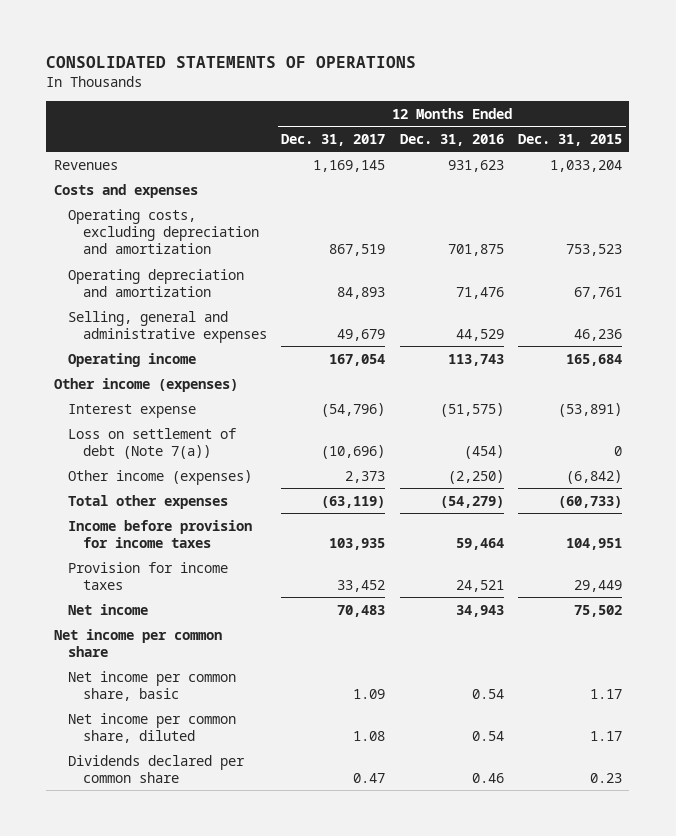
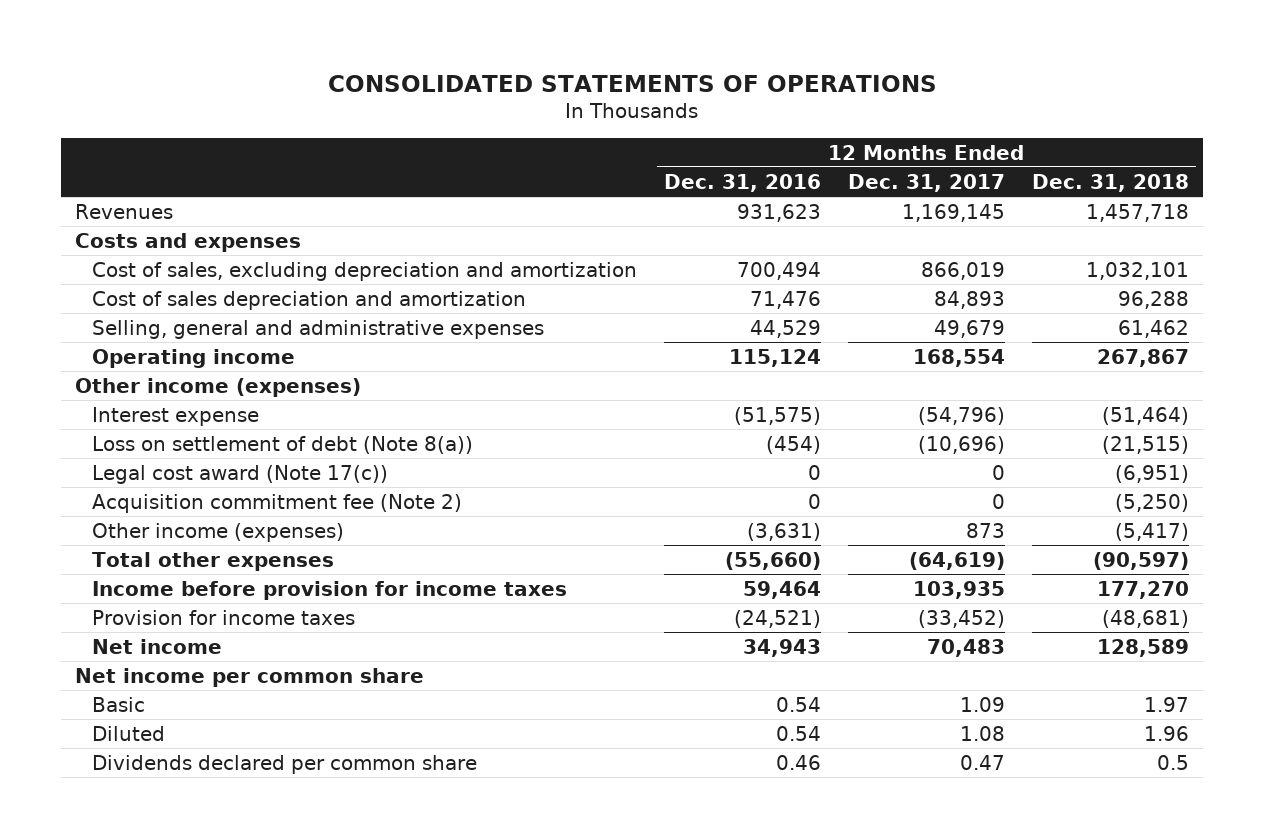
[518,133,623,146] Dec. 31, 2015 -> none
none -> [1032,173,1190,192] Dec. 31, 2018
[68,208,260,255] Operating costs, excluding depreciation and amortization -> [91,261,637,281] Cost of sales, excluding depreciation and amortization
[329,244,386,257] 867,519 -> [920,261,1005,280] 866,019
[447,244,504,257] 701,875 -> [736,261,821,280] 700,494
[68,268,245,297] Operating depreciation and amortization -> [91,290,526,310] Cost of sales depreciation and amortization
[329,353,386,366] 167,054 -> [912,348,1005,367] 168,554
[447,353,504,366] 113,743 -> [728,348,821,367] 115,124
[68,427,237,459] Loss on settlement of debt (Note 7(a)) -> [91,435,473,454] Loss on settlement of debt (Note 8(a))
none -> [91,464,388,484] Legal cost award (Note 17(c))
none -> [91,493,462,513] Acquisition commitment fee (Note 2)
[345,470,386,483] 2,373 -> [965,522,1005,538] 873
[447,469,504,484] (2,250) -> [746,522,821,541] (3,631)
[321,495,386,508] (63,119) -> [908,551,1005,570] (64,619)
[439,495,504,508] (54,279) -> [724,551,821,570] (55,660)
[337,579,386,592] 33,452 -> [917,609,1005,628] (33,452)
[455,579,504,592] 24,521 -> [733,609,821,628] (24,521)
[68,670,237,701] Net income per common share, basic -> [91,696,145,712] Basic
[68,712,237,743] Net income per common share, diluted -> [91,725,165,741] Diluted

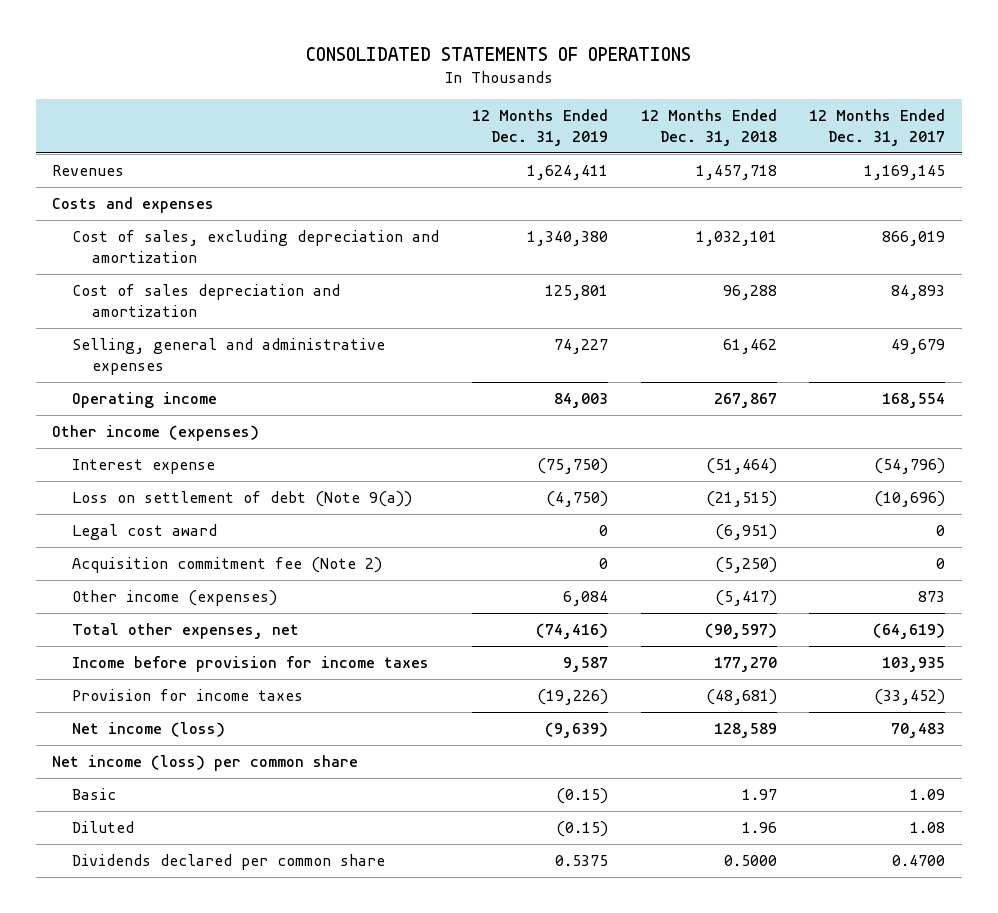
[663,173,821,192] Dec. 31, 2016 -> none
none -> [471,109,608,146] 12 Months Ended Dec. 31, 2019
[91,435,473,454] Loss on settlement of debt (Note 8(a)) -> [72,491,413,508] Loss on settlement of debt (Note 9(a))
[91,464,388,484] Legal cost award (Note 17(c)) -> [72,524,218,541] Legal cost award
[91,551,334,571] Total other expenses -> [72,623,300,640] Total other expenses, net
[91,638,222,654] Net income -> [72,722,226,738] Net income (loss)
[74,667,424,687] Net income per common share -> [52,755,359,772] Net income (loss) per common share
[959,754,1005,770] 0.47 -> [892,855,946,867] 0.4700
[1157,754,1190,770] 0.5 -> [723,855,777,867] 0.5000

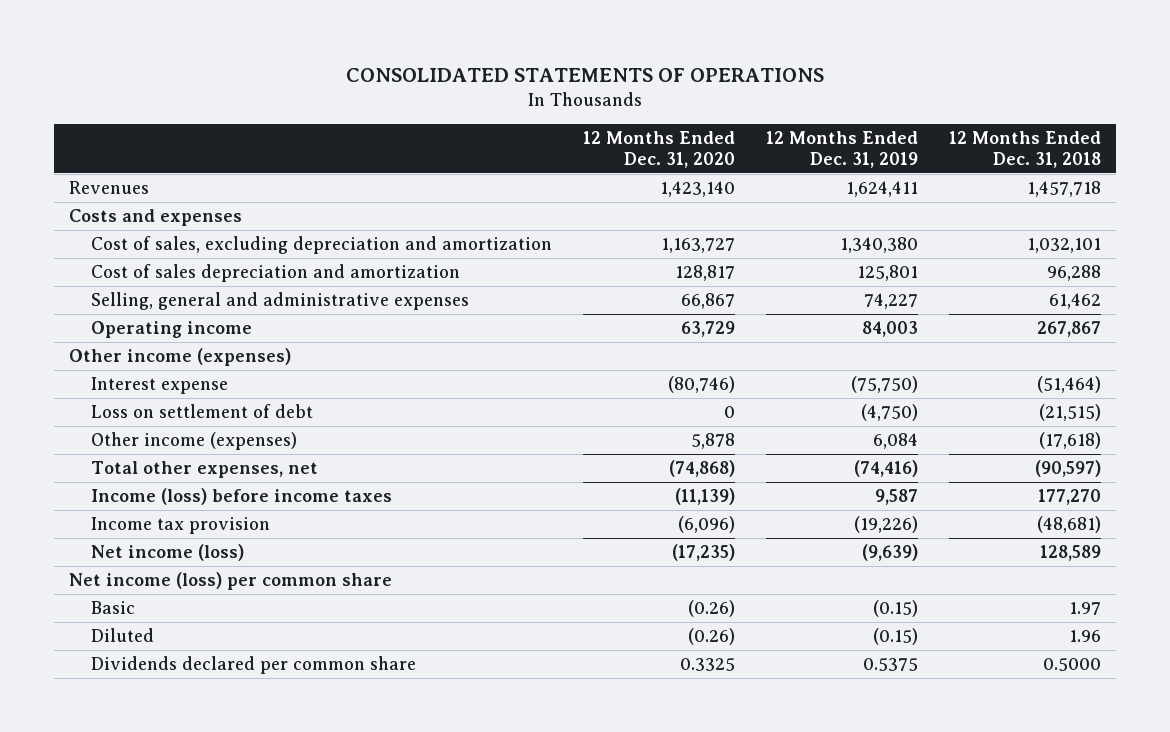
[809,109,946,146] 12 Months Ended Dec. 31, 2017 -> none
none -> [583,130,736,168] 12 Months Ended Dec. 31, 2020
[72,524,218,541] Legal cost award -> none
[72,557,383,574] Acquisition commitment fee (Note 2) -> none
[72,491,413,508] Loss on settlement of debt (Note 9(a)) -> [91,404,314,419] Loss on settlement of debt
[714,590,777,607] (5,417) -> [1038,432,1101,450] (17,618)
[72,656,430,673] Income before provision for income taxes -> [91,488,393,506] Income (loss) before income taxes
[72,689,304,702] Provision for income taxes -> [91,517,271,535] Income tax provision

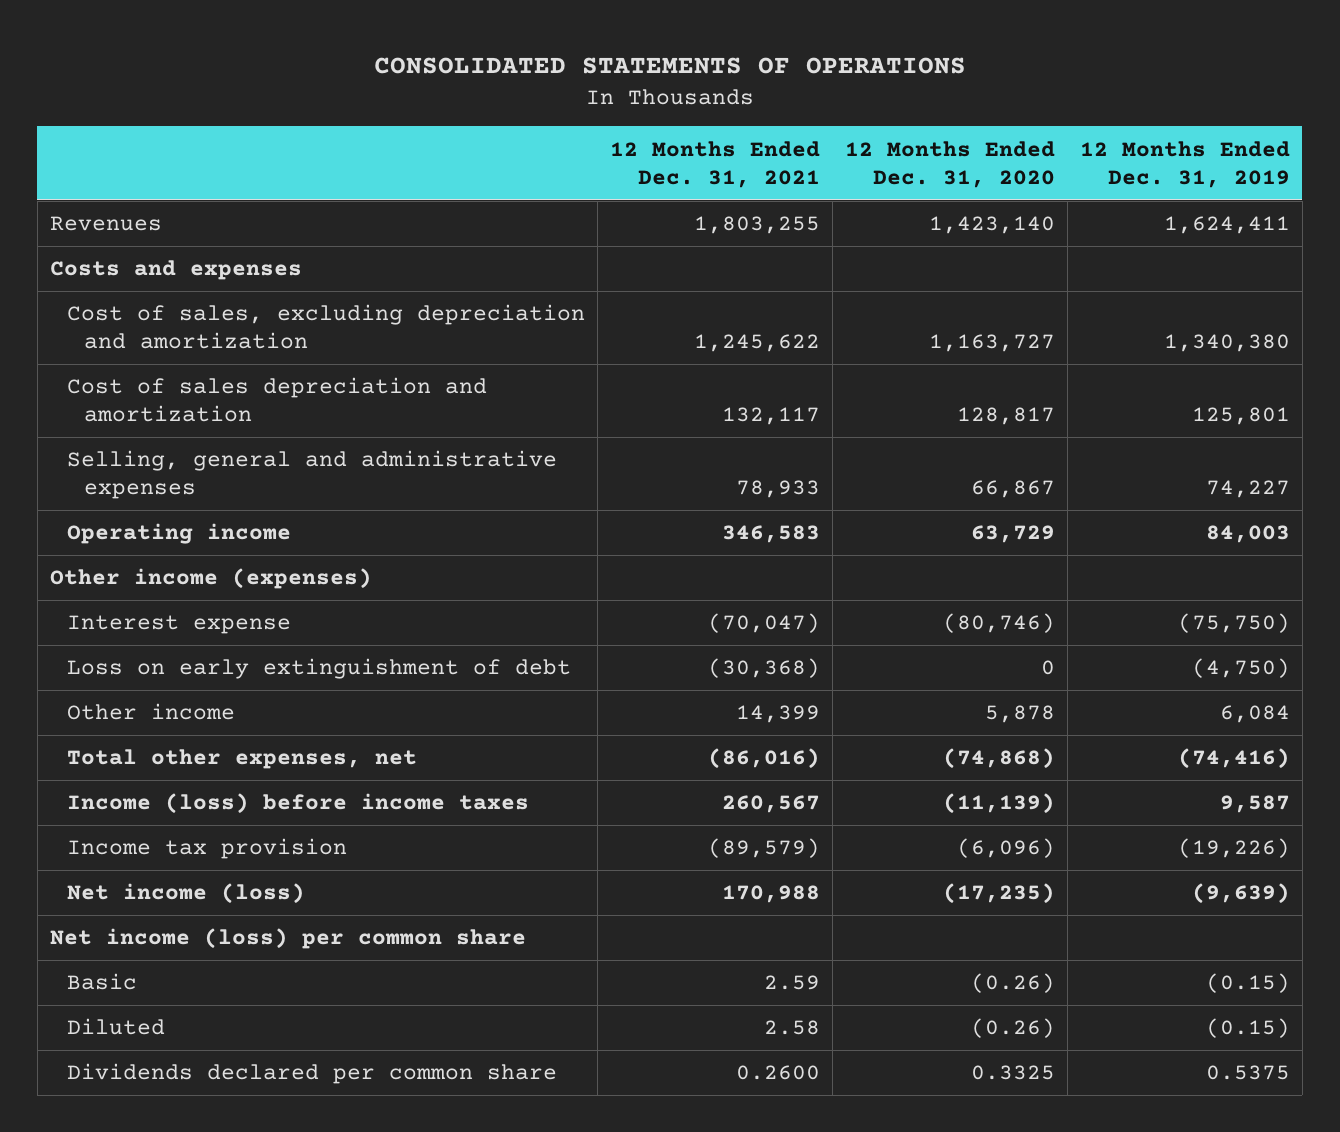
[948,130,1101,168] 12 Months Ended Dec. 31, 2018 -> none
none -> [610,140,821,188] 12 Months Ended Dec. 31, 2021
[91,404,314,419] Loss on settlement of debt -> [67,658,572,680] Loss on early extinguishment of debt
[91,432,298,451] Other income (expenses) -> [67,703,236,721] Other income

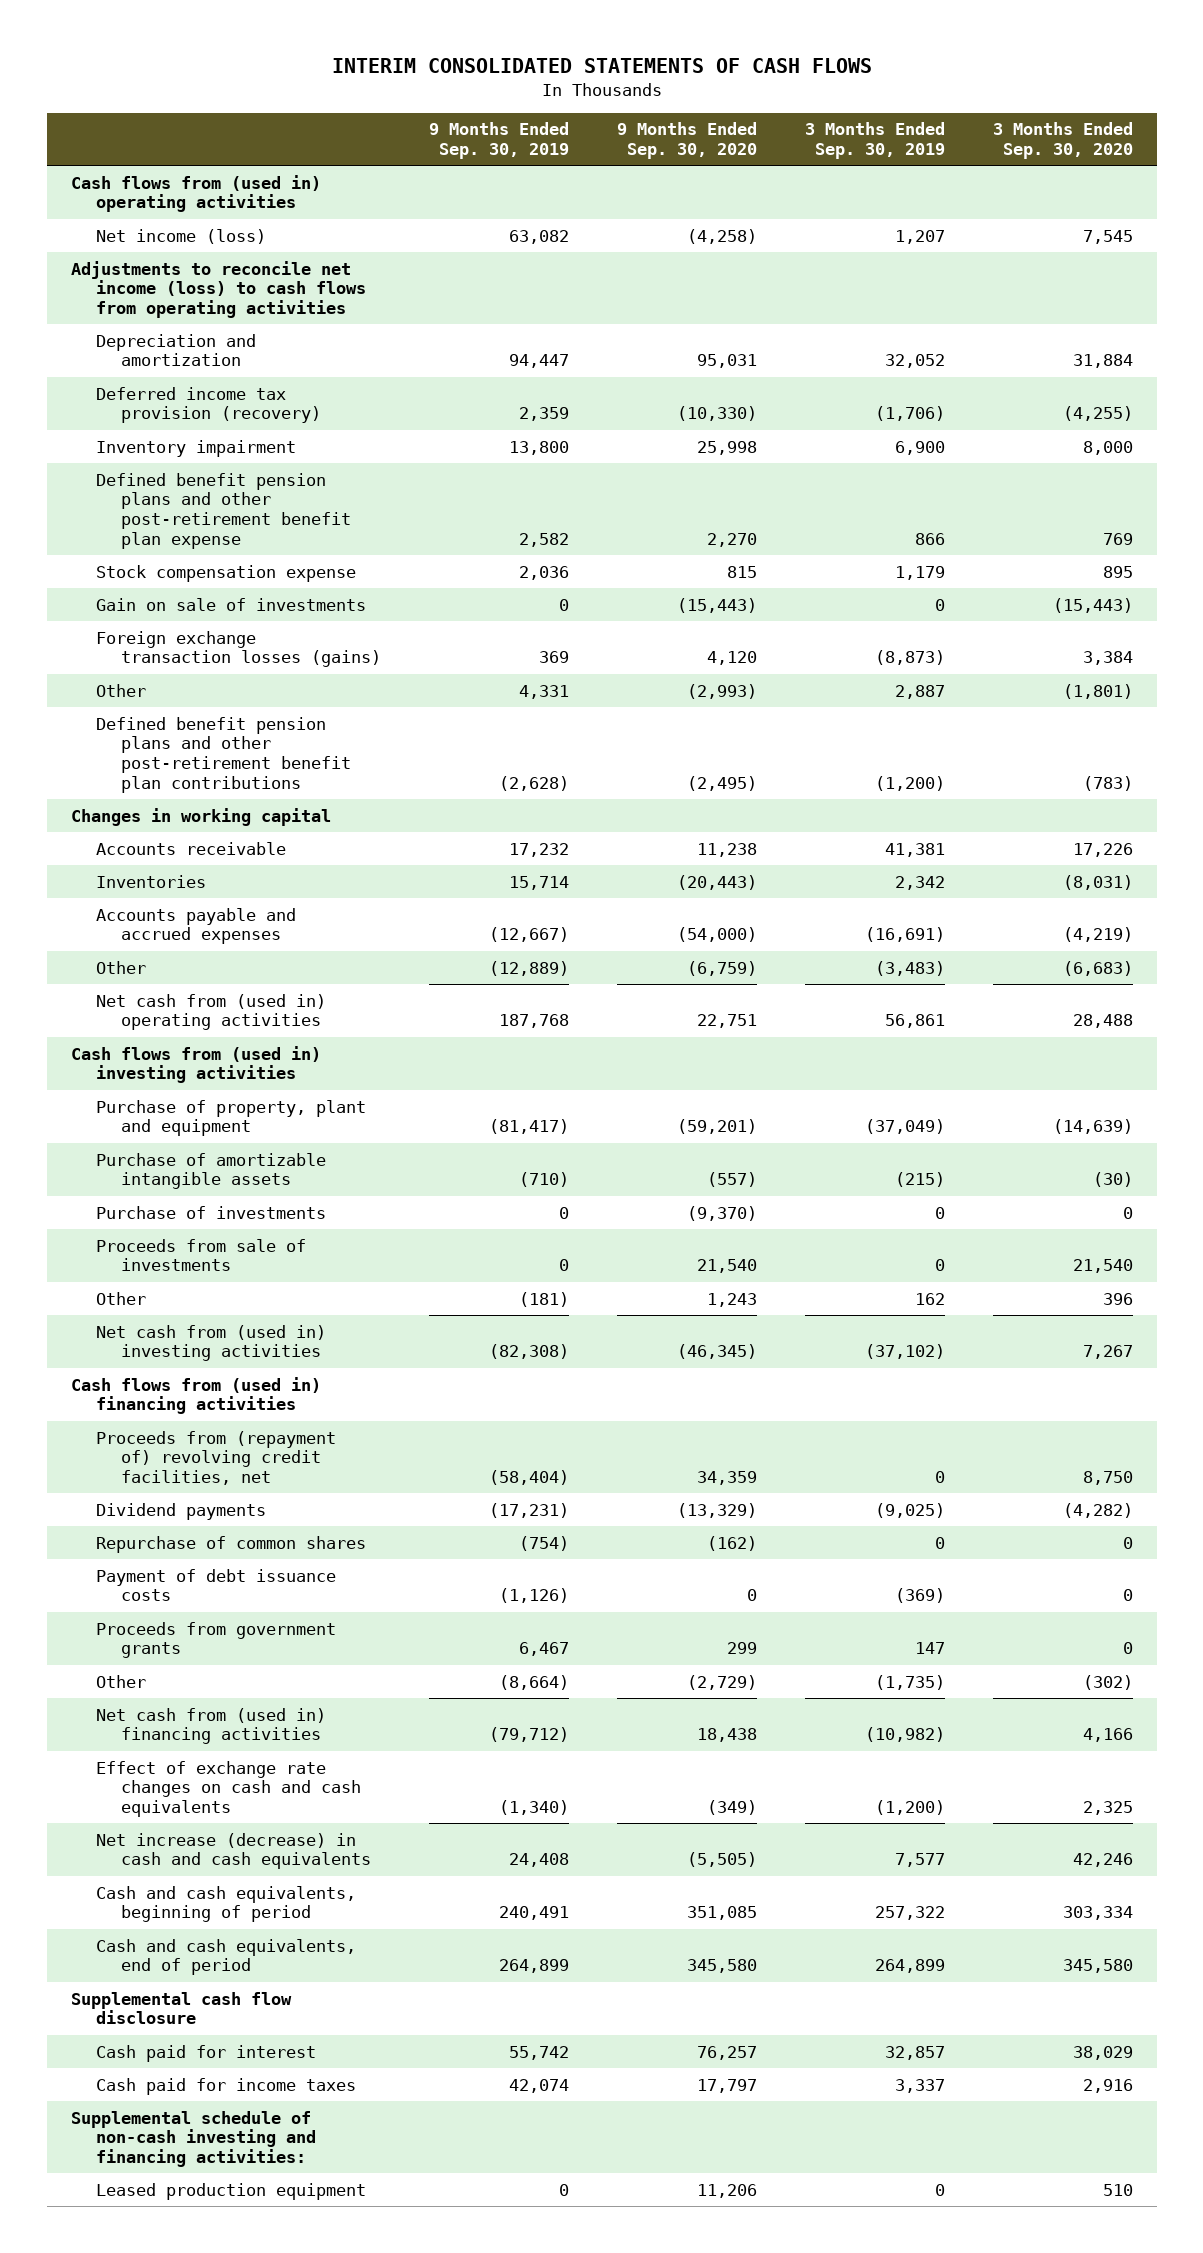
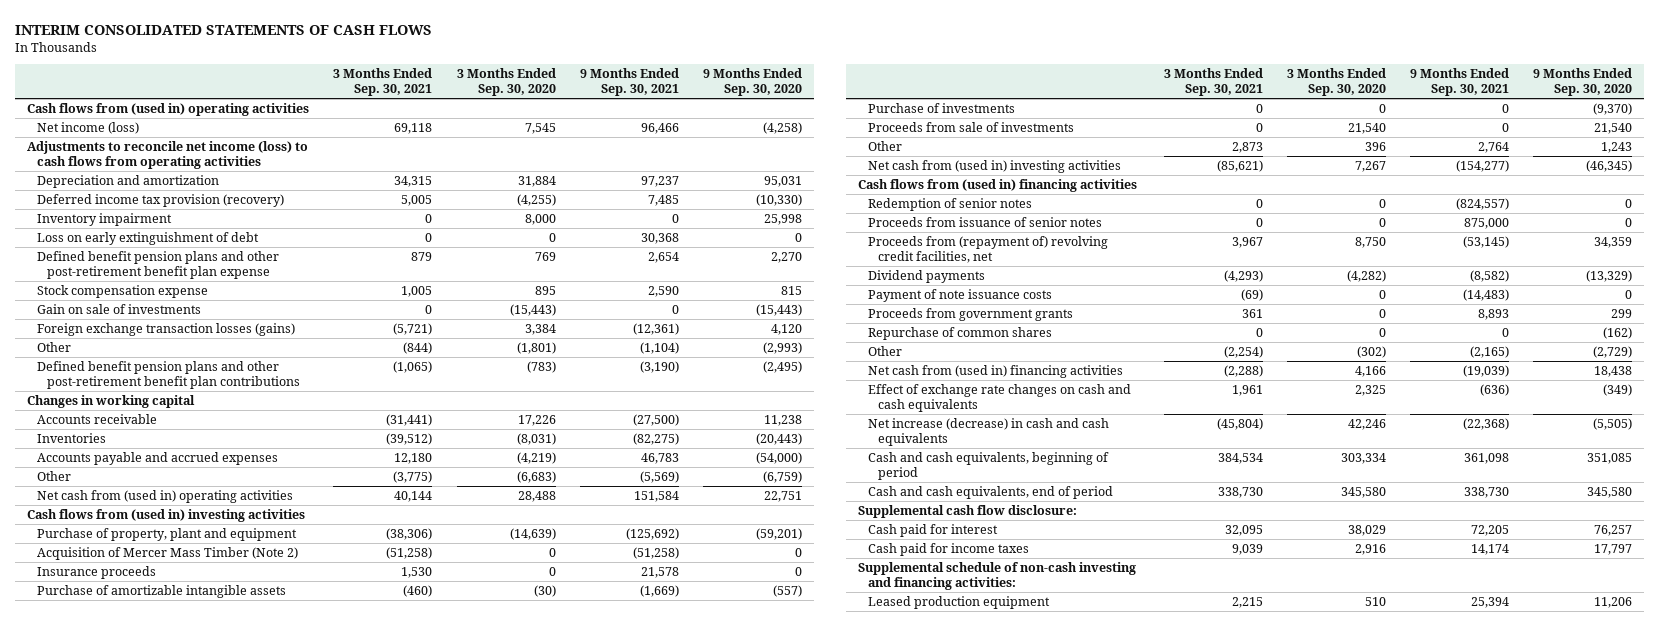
[428,122,569,159] 9 Months Ended Sep. 30, 2019 -> none
[804,122,945,159] 3 Months Ended Sep. 30, 2019 -> none
none -> [333,68,433,97] 3 Months Ended Sep. 30, 2021
none -> [579,68,679,97] 9 Months Ended Sep. 30, 2021
none -> [37,231,260,245] Loss on early extinguishment of debt
none -> [37,546,299,560] Acquisition of Mercer Mass Timber (Note 2)
none -> [37,565,157,579] Insurance proceeds
none -> [867,197,1032,211] Redemption of senior notes
none -> [867,216,1102,227] Proceeds from issuance of senior notes
[95,1568,336,1602] Payment of debt issuance costs -> [867,288,1052,302] Payment of note issuance costs
[95,1535,366,1553] Repurchase of common shares -> [867,326,1052,340] Repurchase of common shares
[70,1991,292,2025] Supplemental cash flow disclosure -> [857,504,1077,518] Supplemental cash flow disclosure:

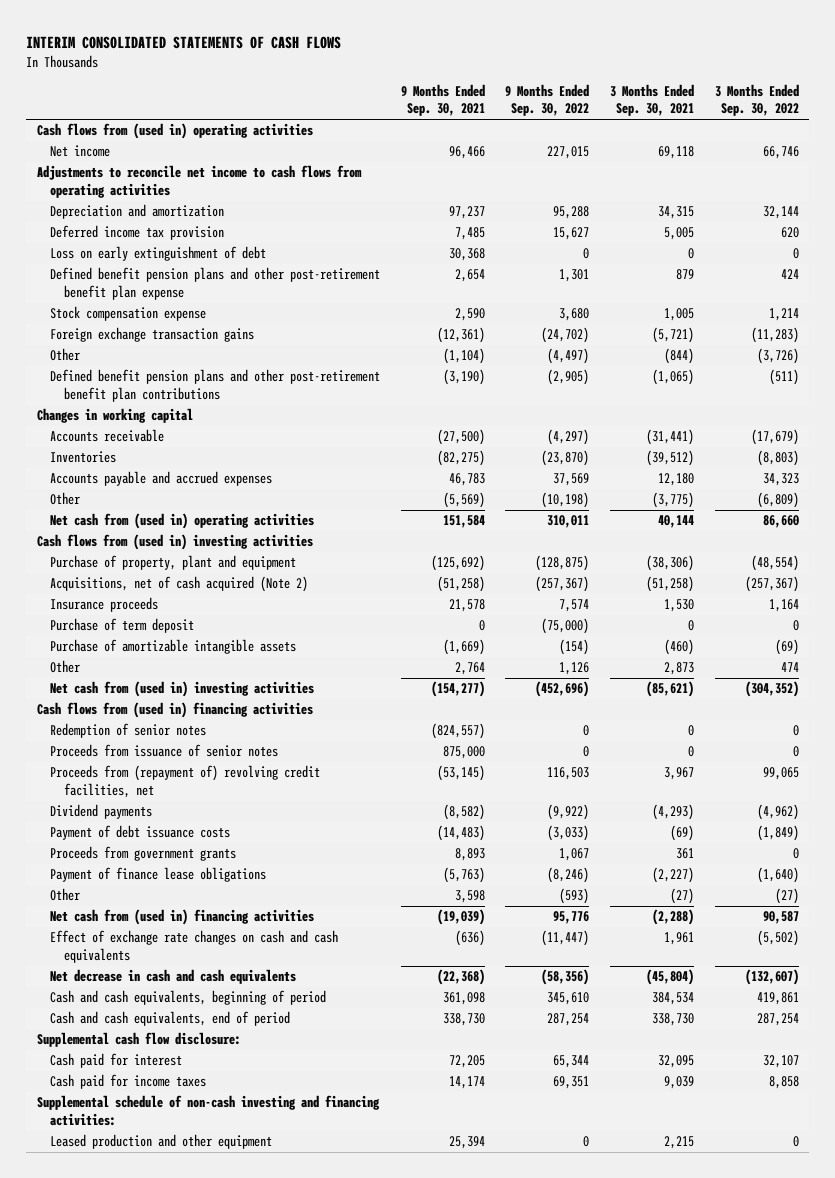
[456,68,556,97] 3 Months Ended Sep. 30, 2020 -> none
[702,68,802,97] 9 Months Ended Sep. 30, 2020 -> none
none -> [505,83,590,117] 9 Months Ended Sep. 30, 2022
none -> [714,83,799,117] 3 Months Ended Sep. 30, 2022
[37,121,140,134] Net income (loss) -> [50,145,111,158] Net income
[27,140,309,169] Adjustments to reconcile net income (loss) to cash flows from operating activities -> [36,165,362,199] Adjustments to reconcile net income to cash flows from operating activities
[37,212,173,226] Inventory impairment -> none
[37,193,285,207] Deferred income tax provision (recovery) -> [50,225,225,241] Deferred income tax provision
[37,303,202,314] Gain on sale of investments -> none
[37,322,296,336] Foreign exchange transaction losses (gains) -> [50,327,255,343] Foreign exchange transaction gains
[37,546,299,560] Acquisition of Mercer Mass Timber (Note 2) -> [50,576,309,593] Acquisitions, net of cash acquired (Note 2)
none -> [50,618,195,634] Purchase of term deposit
[867,102,1015,113] Purchase of investments -> none
[867,121,1074,132] Proceeds from sale of investments -> none
[867,288,1052,302] Payment of note issuance costs -> [50,825,231,841] Payment of debt issuance costs
[867,326,1052,340] Repurchase of common shares -> none
none -> [50,867,267,883] Payment of finance lease obligations
[1223,345,1263,358] (2,254) -> [669,888,694,905] (27)
[1470,345,1510,358] (2,165) -> [454,890,485,904] 3,598
[867,417,1109,446] Net increase (decrease) in cash and cash equivalents -> [50,969,297,985] Net decrease in cash and cash equivalents
[867,595,1050,609] Leased production equipment -> [50,1134,273,1150] Leased production and other equipment

